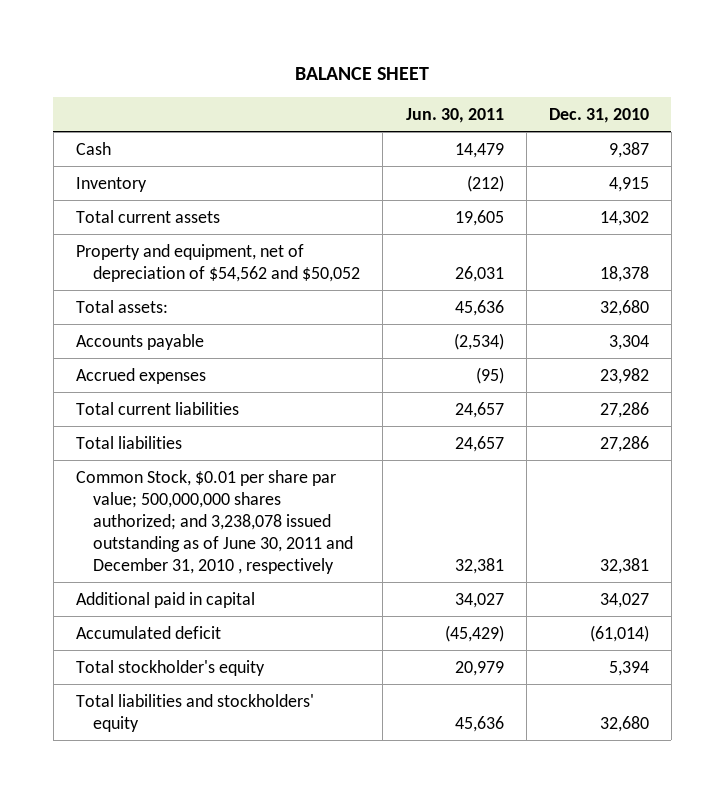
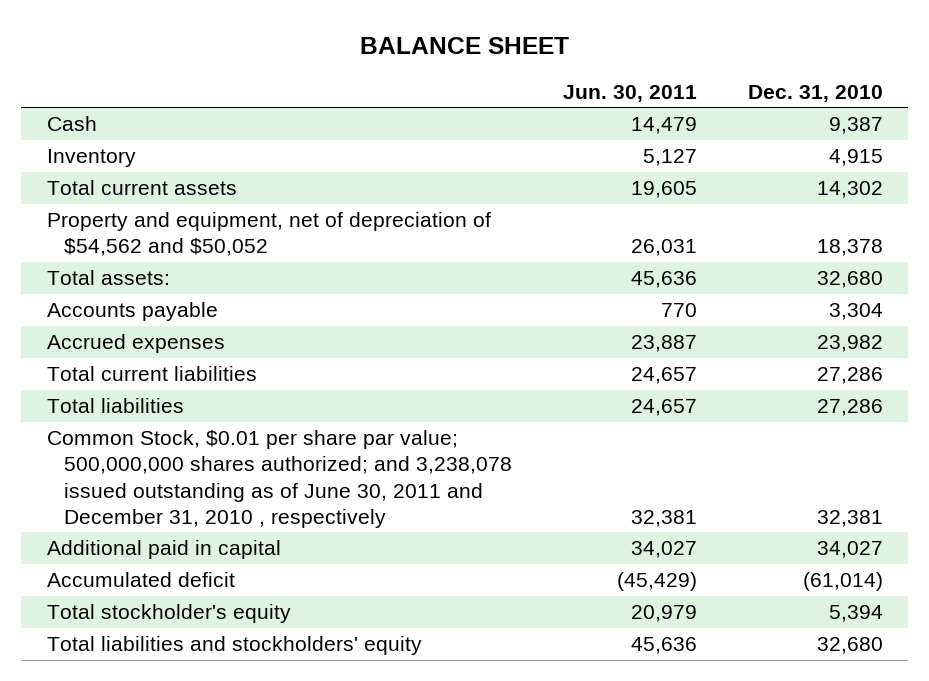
[466,174,504,192] (212) -> [642,149,697,167] 5,127
[453,332,504,350] (2,534) -> [660,303,697,318] 770
[475,366,504,384] (95) -> [630,335,697,353] 23,887

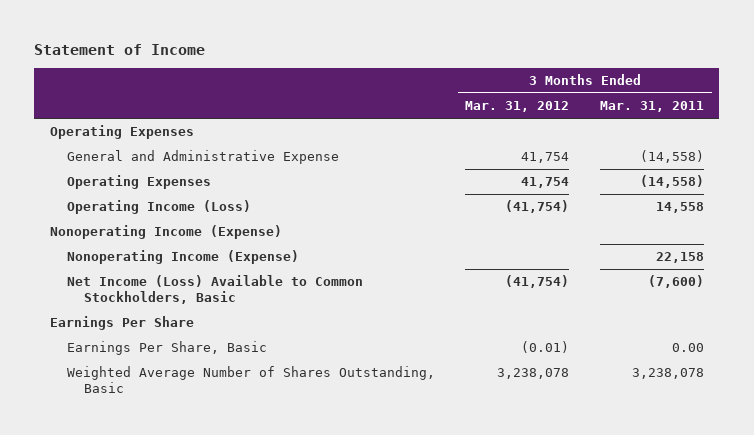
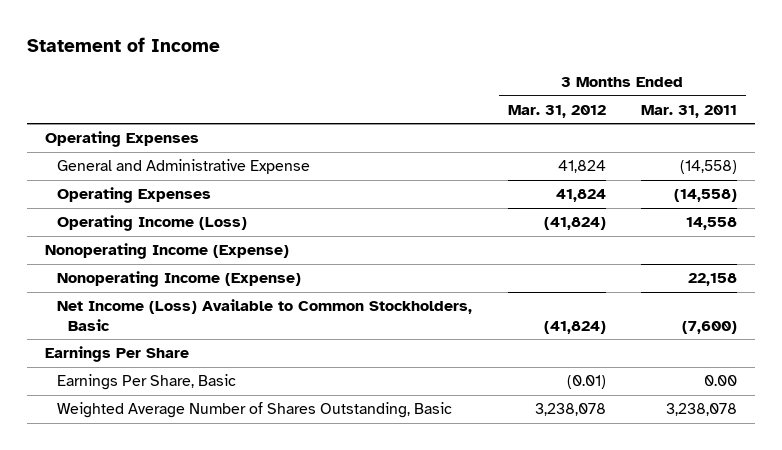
[521,152,570,164] 41,754 -> [557,160,606,174] 41,824
[521,177,570,189] 41,754 -> [555,189,606,203] 41,824
[505,200,570,214] (41,754) -> [543,217,606,231] (41,824)
[505,275,570,289] (41,754) -> [543,321,606,335] (41,824)

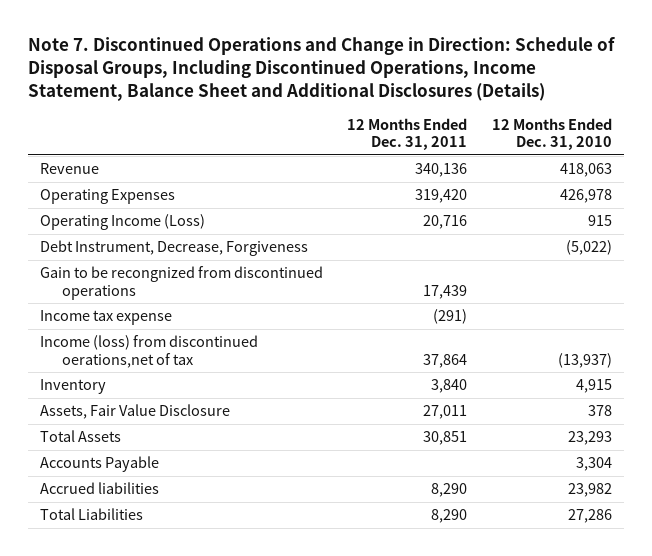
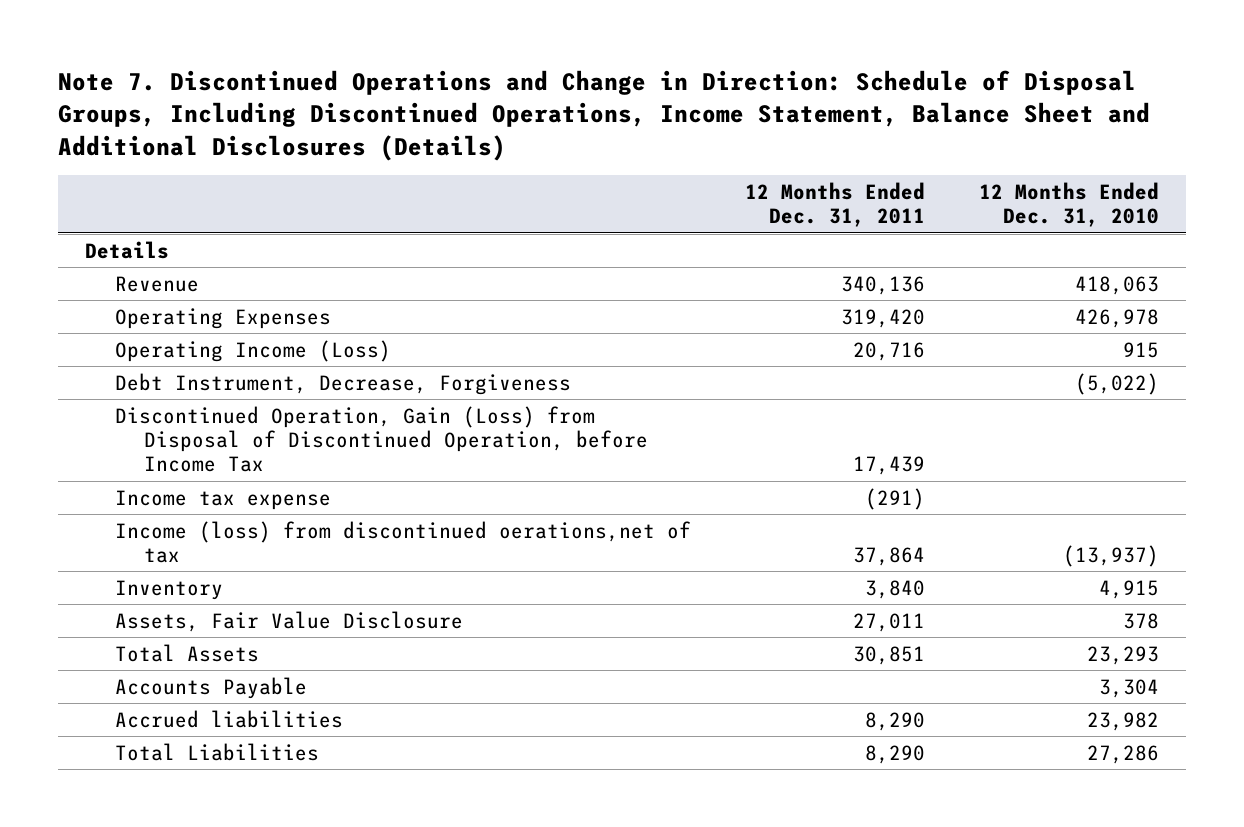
none -> [85,240,170,259] Details
[40,266,324,300] Gain to be recongnized from discontinued operations -> [114,405,649,473] Discontinued Operation, Gain (Loss) from Disposal of Discontinued Operation, before Income Tax

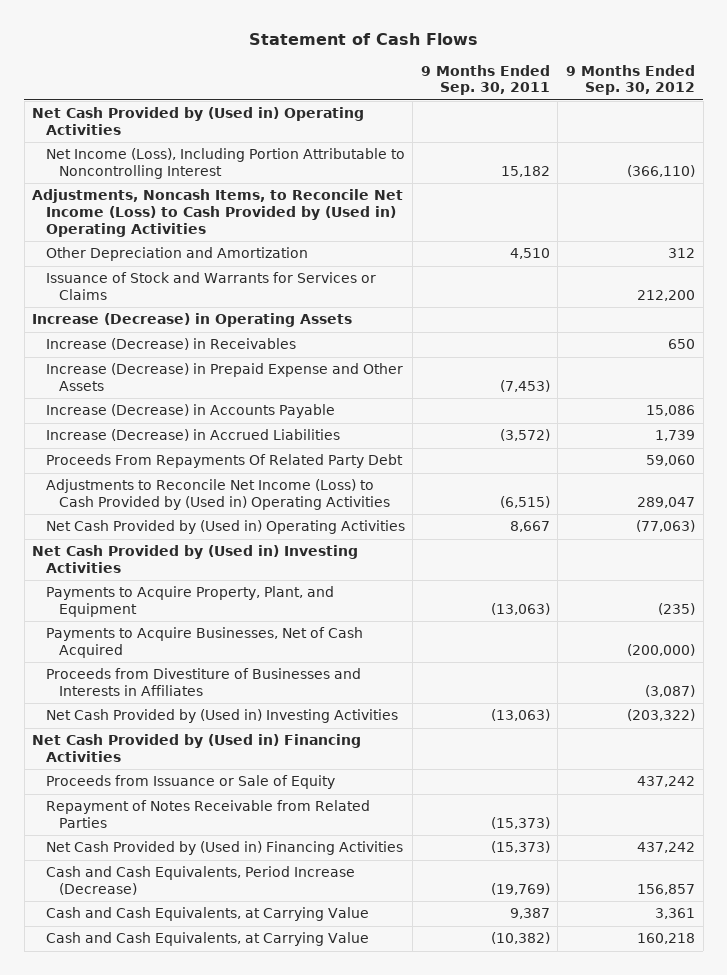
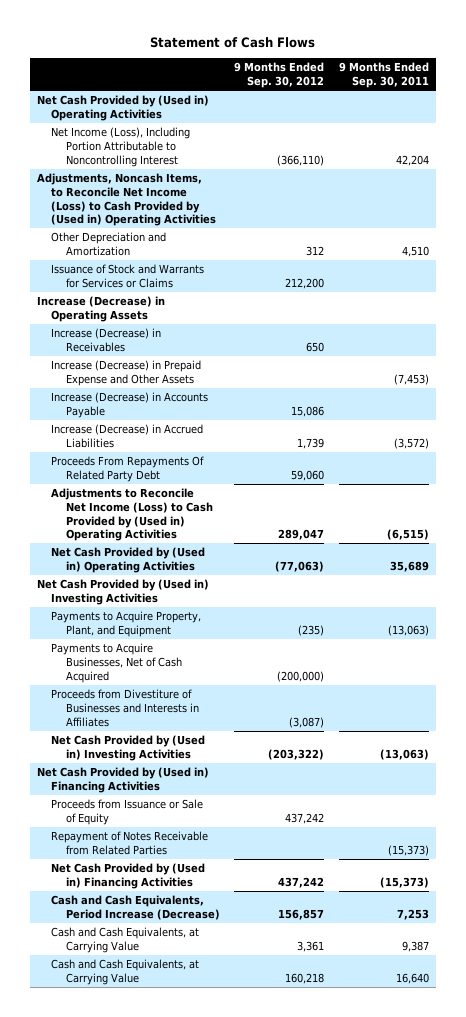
[500,165,550,177] 15,182 -> [395,154,429,166] 42,204
[509,521,550,533] 8,667 -> [389,560,429,572] 35,689
[490,882,550,895] (19,769) -> [396,908,429,920] 7,253
[490,932,550,945] (10,382) -> [395,972,429,984] 16,640

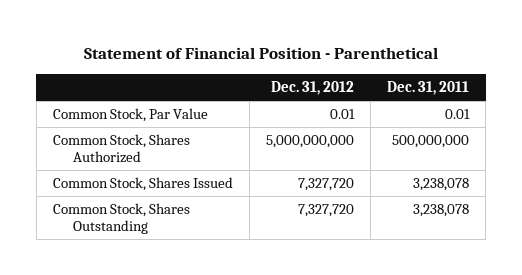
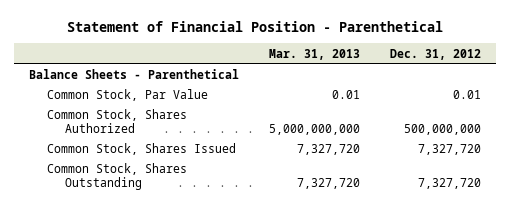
[387,80,470,95] Dec. 31, 2011 -> none
none -> [269,48,361,60] Mar. 31, 2013
none -> [29,69,240,80] Balance Sheets - Parenthetical
[266,135,355,149] 5,000,000,000 -> [404,123,482,135] 500,000,000

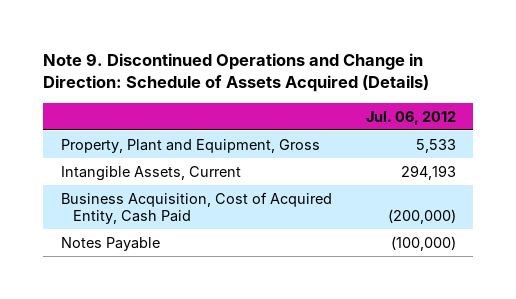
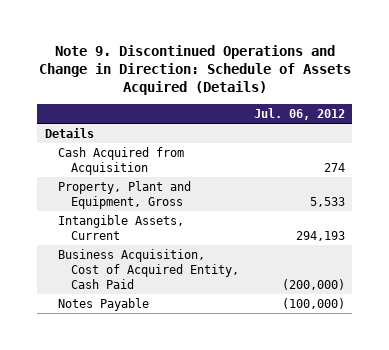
none -> [44,127,94,138] Details
none -> [57,146,184,175] Cash Acquired from Acquisition

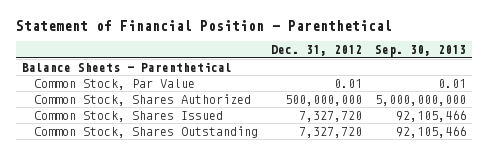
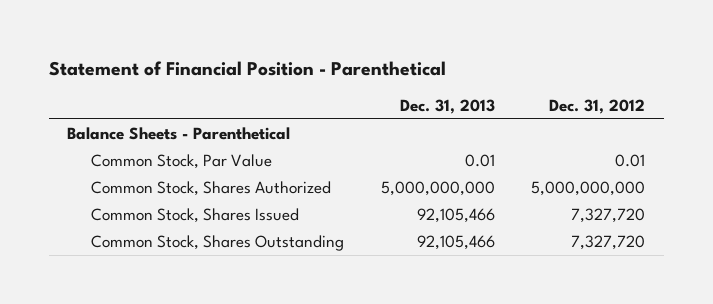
[374,44,466,57] Sep. 30, 2013 -> none
none -> [399,98,495,114] Dec. 31, 2013
[284,94,362,106] 500,000,000 -> [531,180,646,196] 5,000,000,000

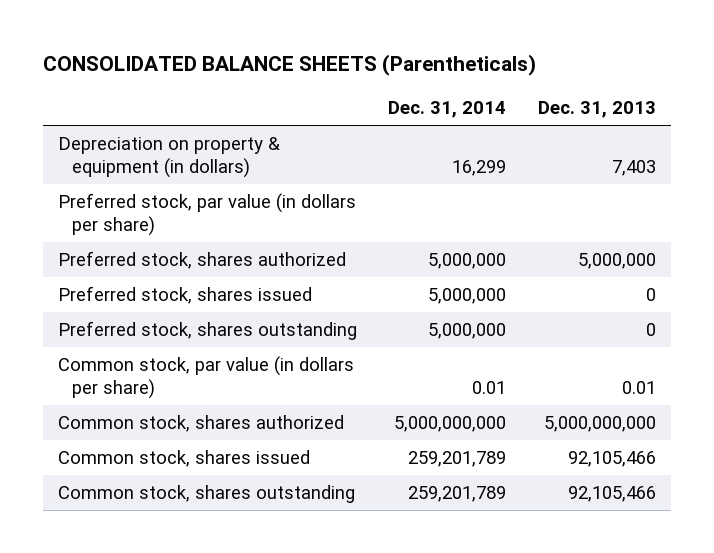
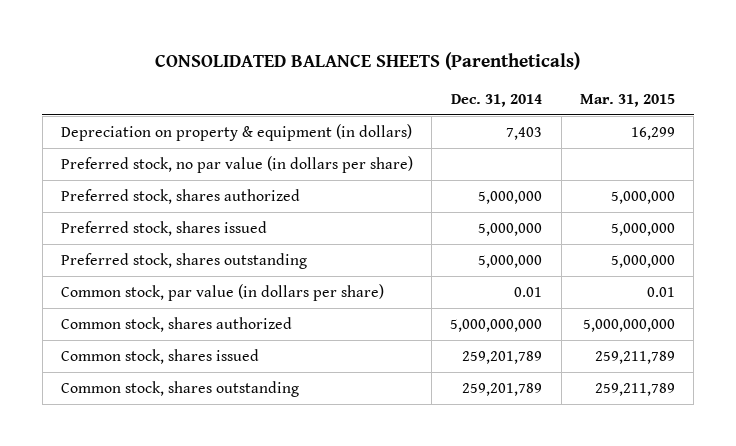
[537,101,656,119] Dec. 31, 2013 -> none
none -> [580,93,676,107] Mar. 31, 2015
[452,159,507,176] 16,299 -> [506,127,543,141] 7,403
[58,193,357,236] Preferred stock, par value (in dollars per share) -> [60,156,413,174] Preferred stock, no par value (in dollars per share)

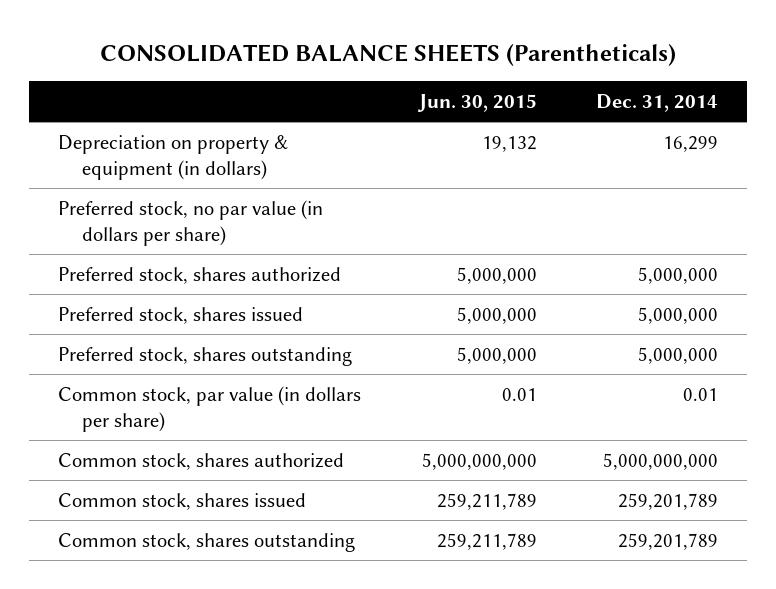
[580,93,676,107] Mar. 31, 2015 -> none
none -> [417,93,538,112] Jun. 30, 2015
[506,127,543,141] 7,403 -> [662,135,718,152] 16,299

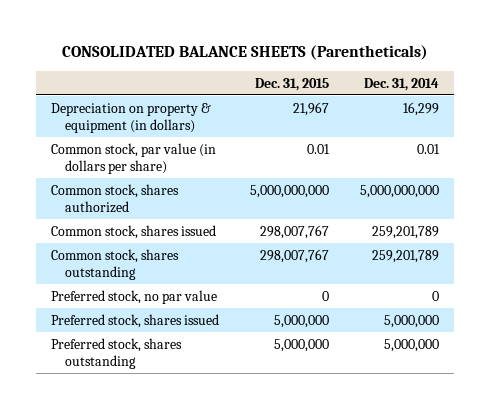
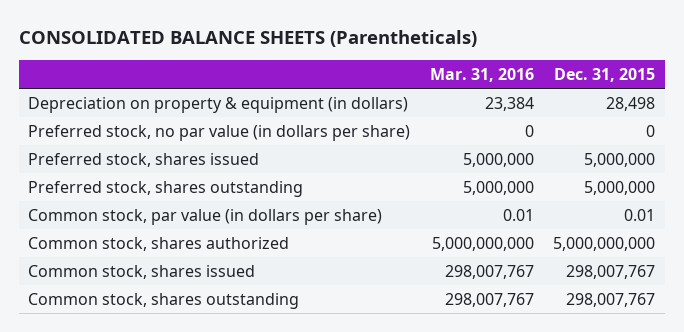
[363,77,439,91] Dec. 31, 2014 -> none
none -> [429,67,534,82] Mar. 31, 2016
[292,101,329,116] 21,967 -> [606,96,656,111] 28,498
none -> [28,124,411,141] Preferred stock, no par value (in dollars per share)
[50,313,219,328] Preferred stock, shares issued -> [28,152,260,167] Preferred stock, shares issued
[50,337,182,370] Preferred stock, shares outstanding -> [28,180,304,197] Preferred stock, shares outstanding
[50,289,217,304] Preferred stock, no par value -> none

